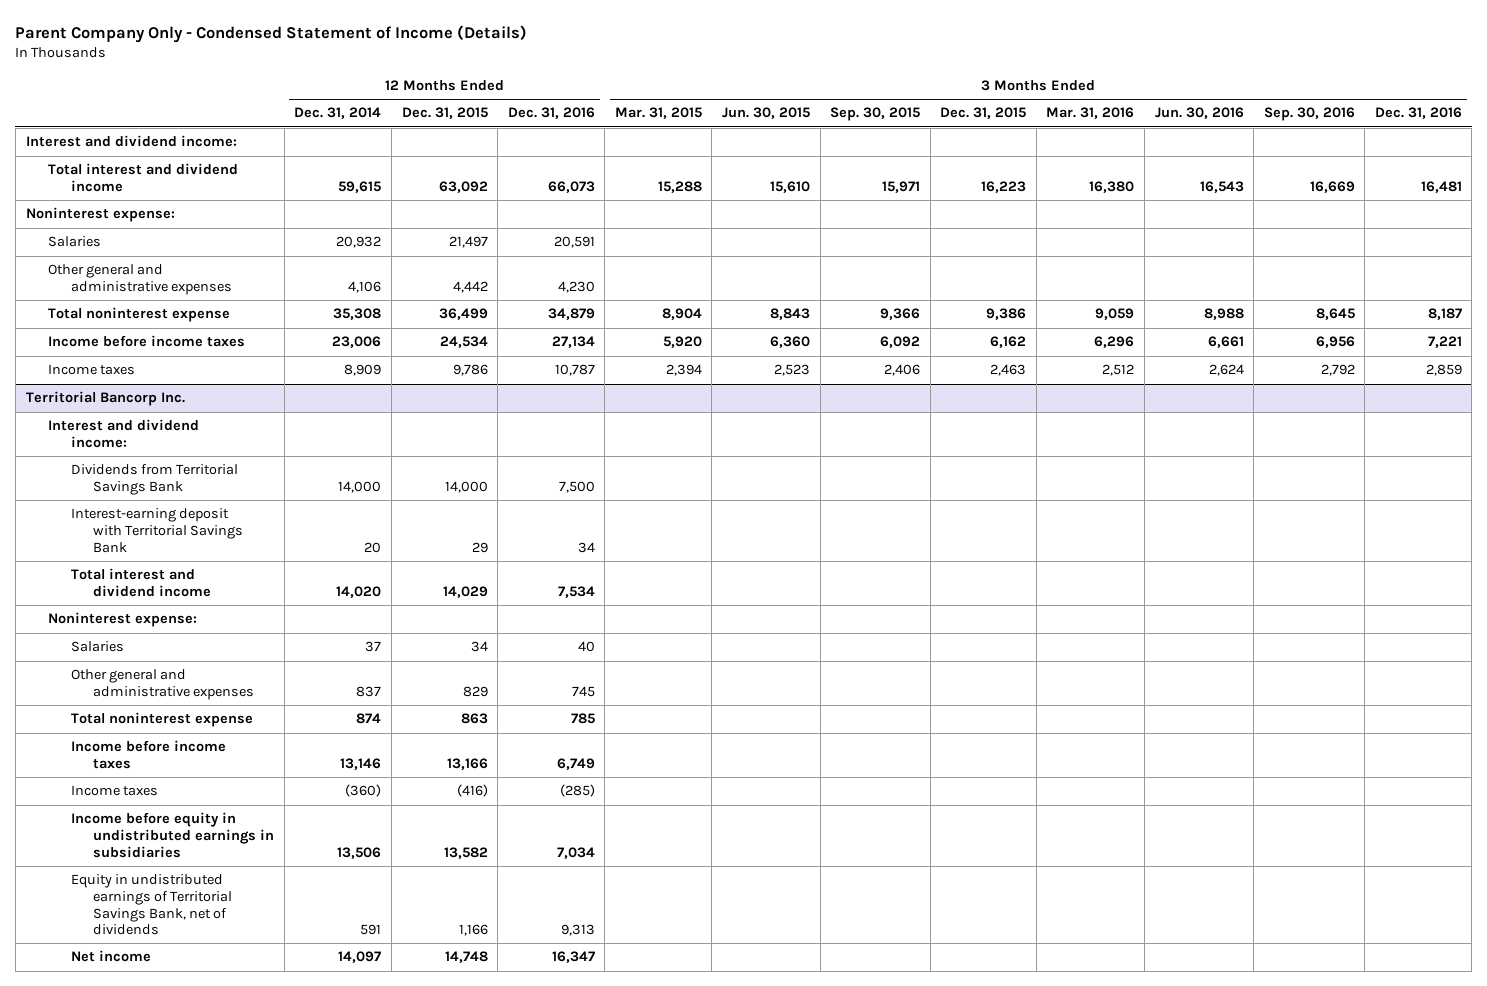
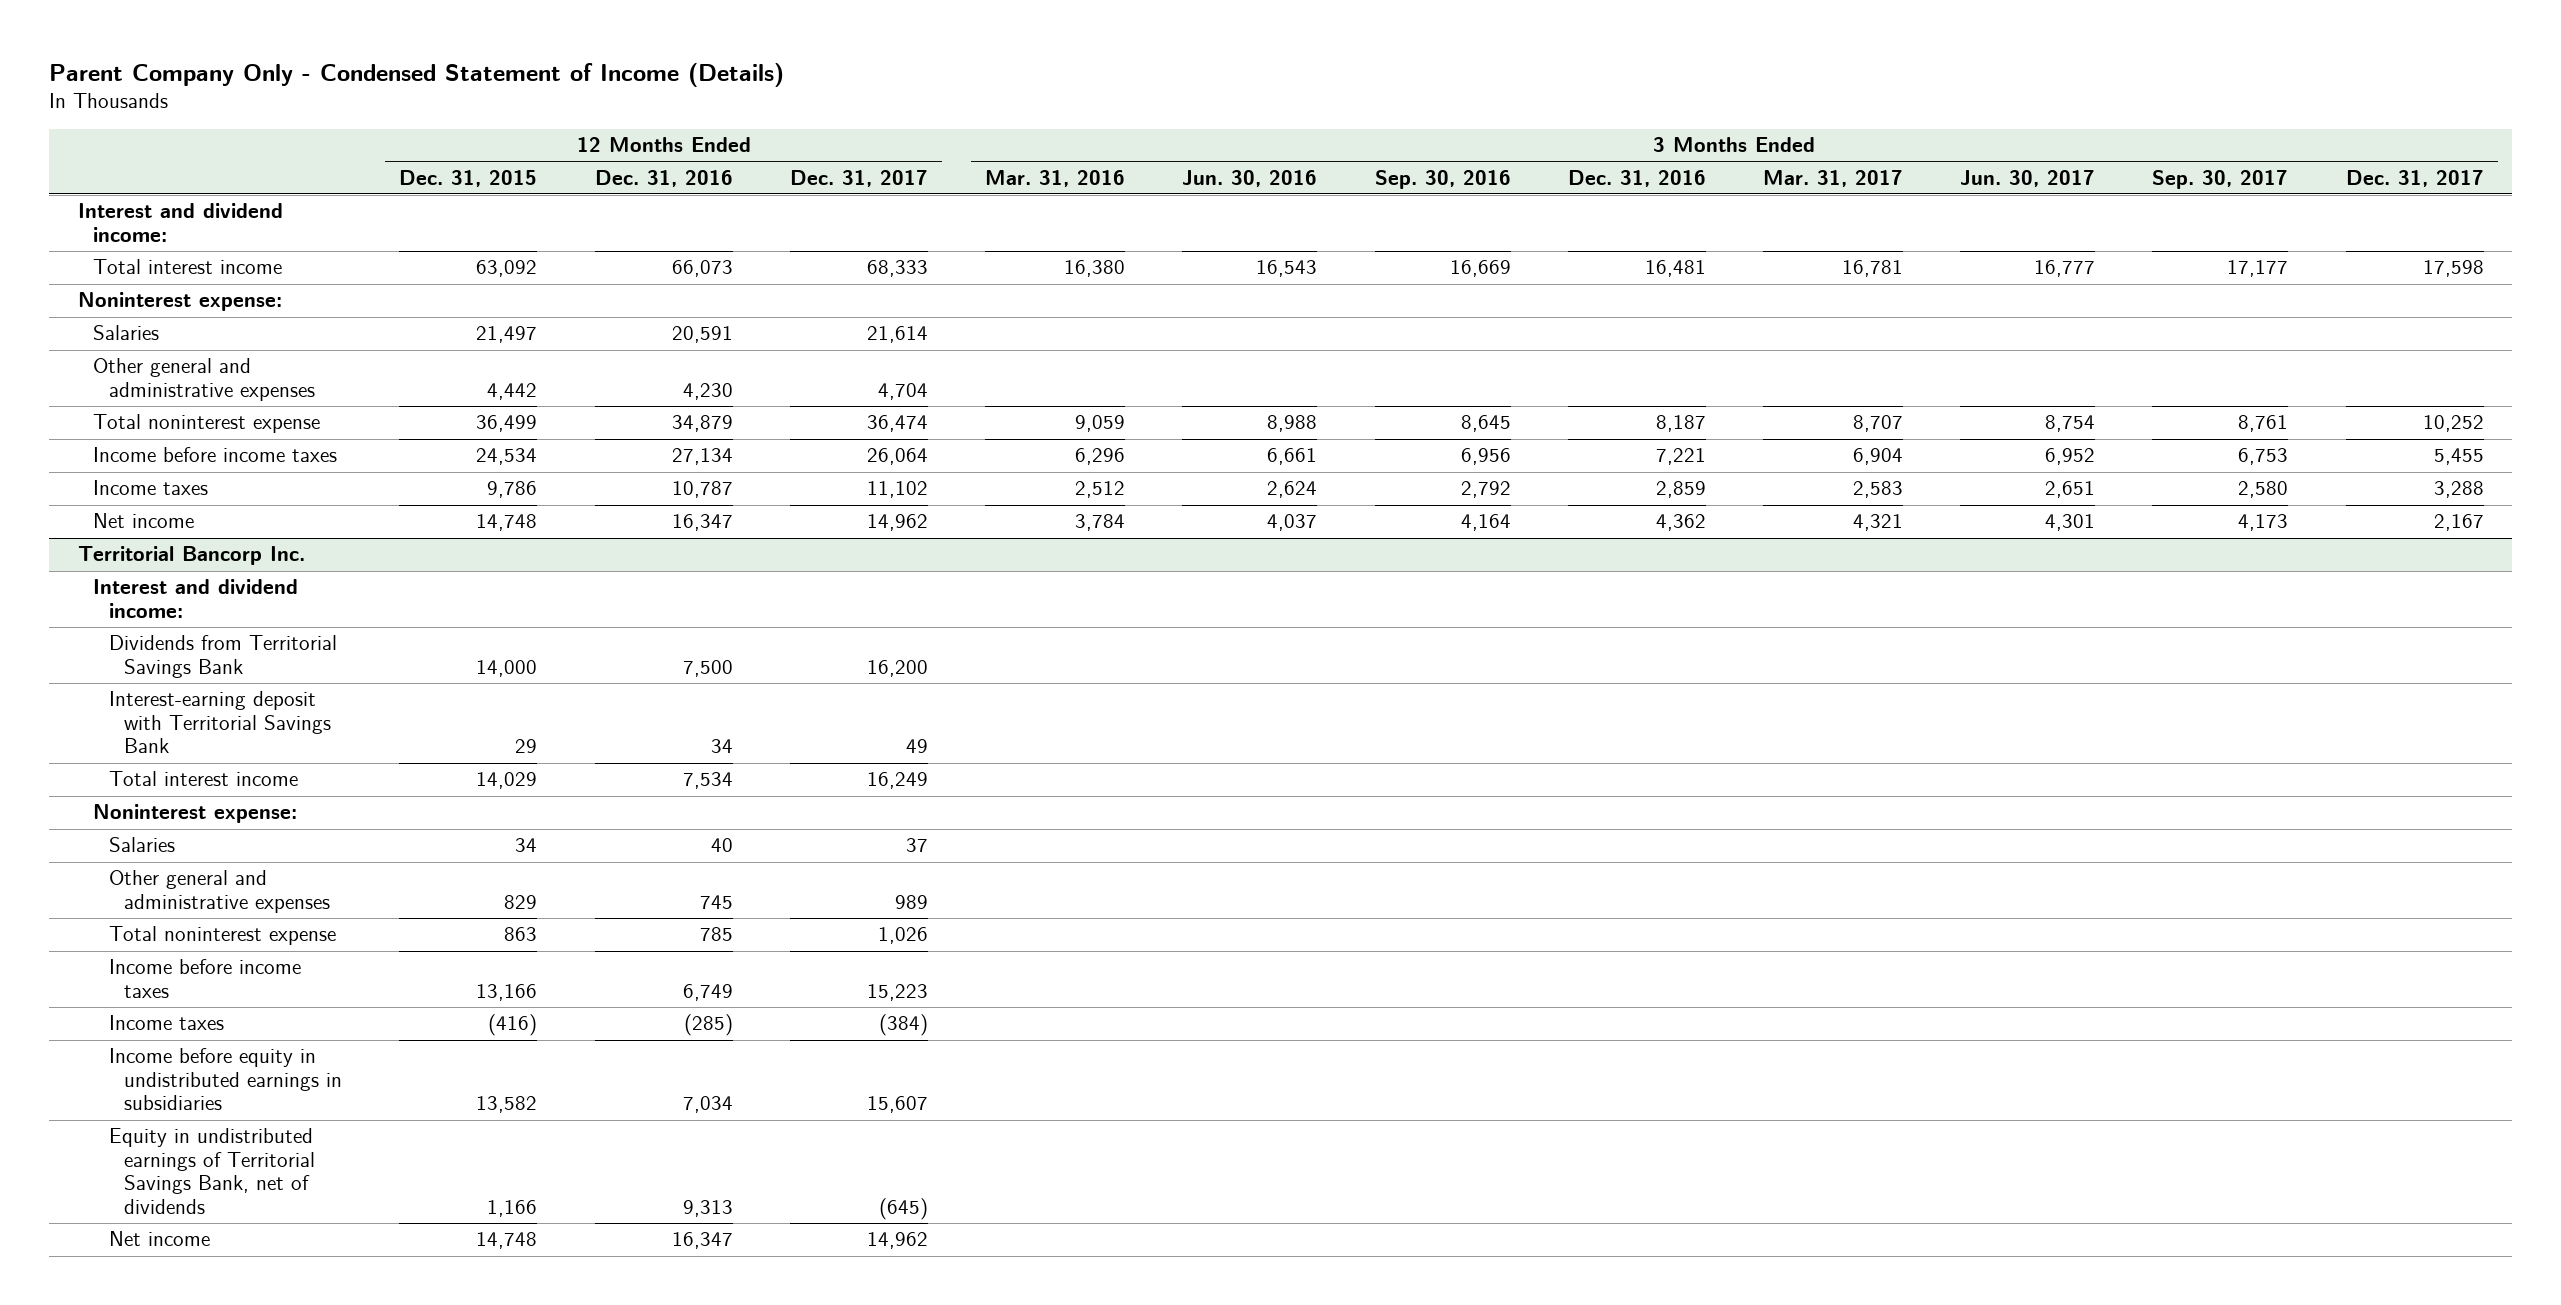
[294,107,382,120] Dec. 31, 2014 -> none
[614,107,702,120] Mar. 31, 2015 -> none
[721,107,810,120] Jun. 30, 2015 -> none
[830,107,921,122] Sep. 30, 2015 -> none
[940,107,1027,120] Dec. 31, 2015 -> none
none -> [789,169,928,187] Dec. 31, 2017
none -> [1762,169,1903,187] Mar. 31, 2017
none -> [1960,169,2096,187] Jun. 30, 2017
none -> [2152,169,2289,189] Sep. 30, 2017
none -> [2345,169,2484,187] Dec. 31, 2017
[48,163,239,192] Total interest and dividend income -> [93,259,283,275] Total interest income
none -> [93,513,195,529] Net income
[70,568,212,597] Total interest and dividend income -> [108,771,298,787] Total interest income

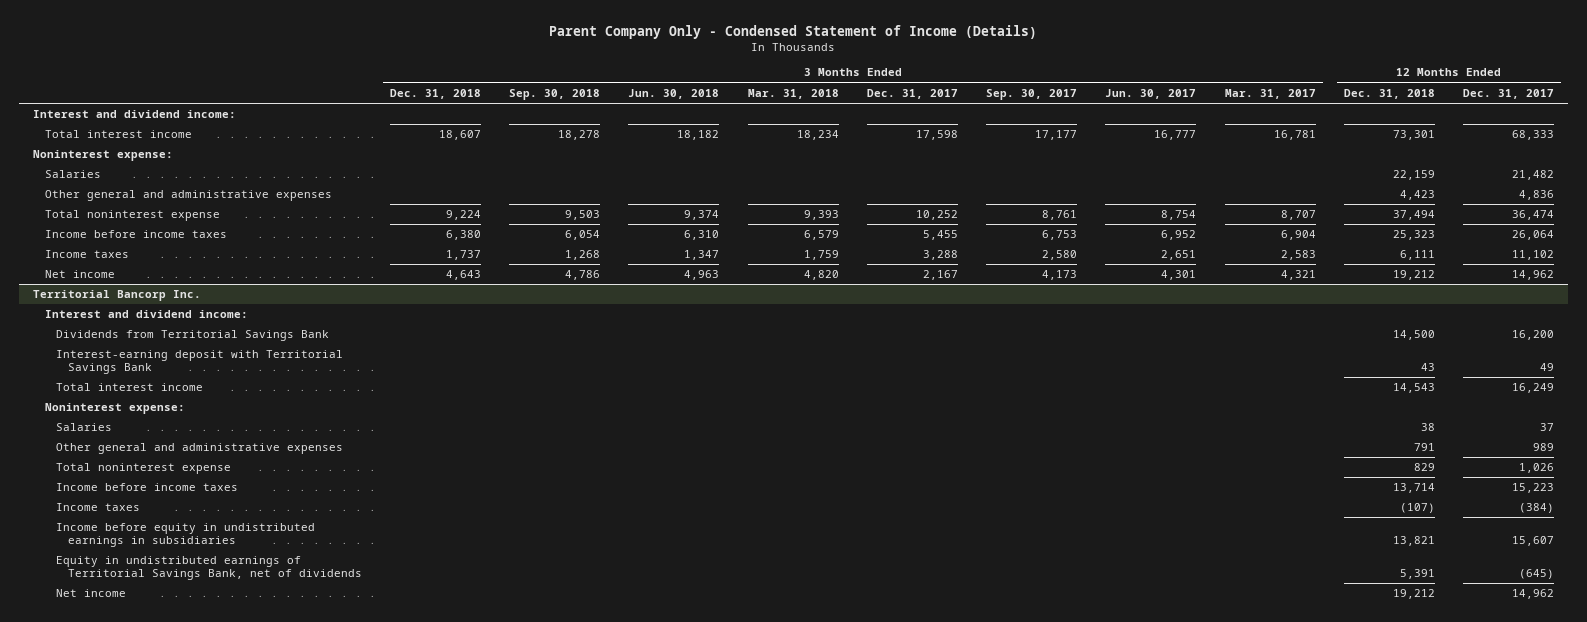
[399,169,538,187] Dec. 31, 2015 -> none
[594,169,733,187] Dec. 31, 2016 -> none
[985,169,1126,187] Mar. 31, 2016 -> none
[1182,169,1318,187] Jun. 30, 2016 -> none
[1374,169,1511,189] Sep. 30, 2016 -> none
[1567,169,1706,187] Dec. 31, 2016 -> none
none -> [390,88,482,99] Dec. 31, 2018
none -> [509,88,601,100] Sep. 30, 2018
none -> [628,88,720,99] Jun. 30, 2018
none -> [747,88,839,99] Mar. 31, 2018
none -> [1343,88,1435,99] Dec. 31, 2018
[866,326,928,344] 21,614 -> [1511,170,1554,181] 21,482
[877,382,928,400] 4,704 -> [1518,190,1554,201] 4,836

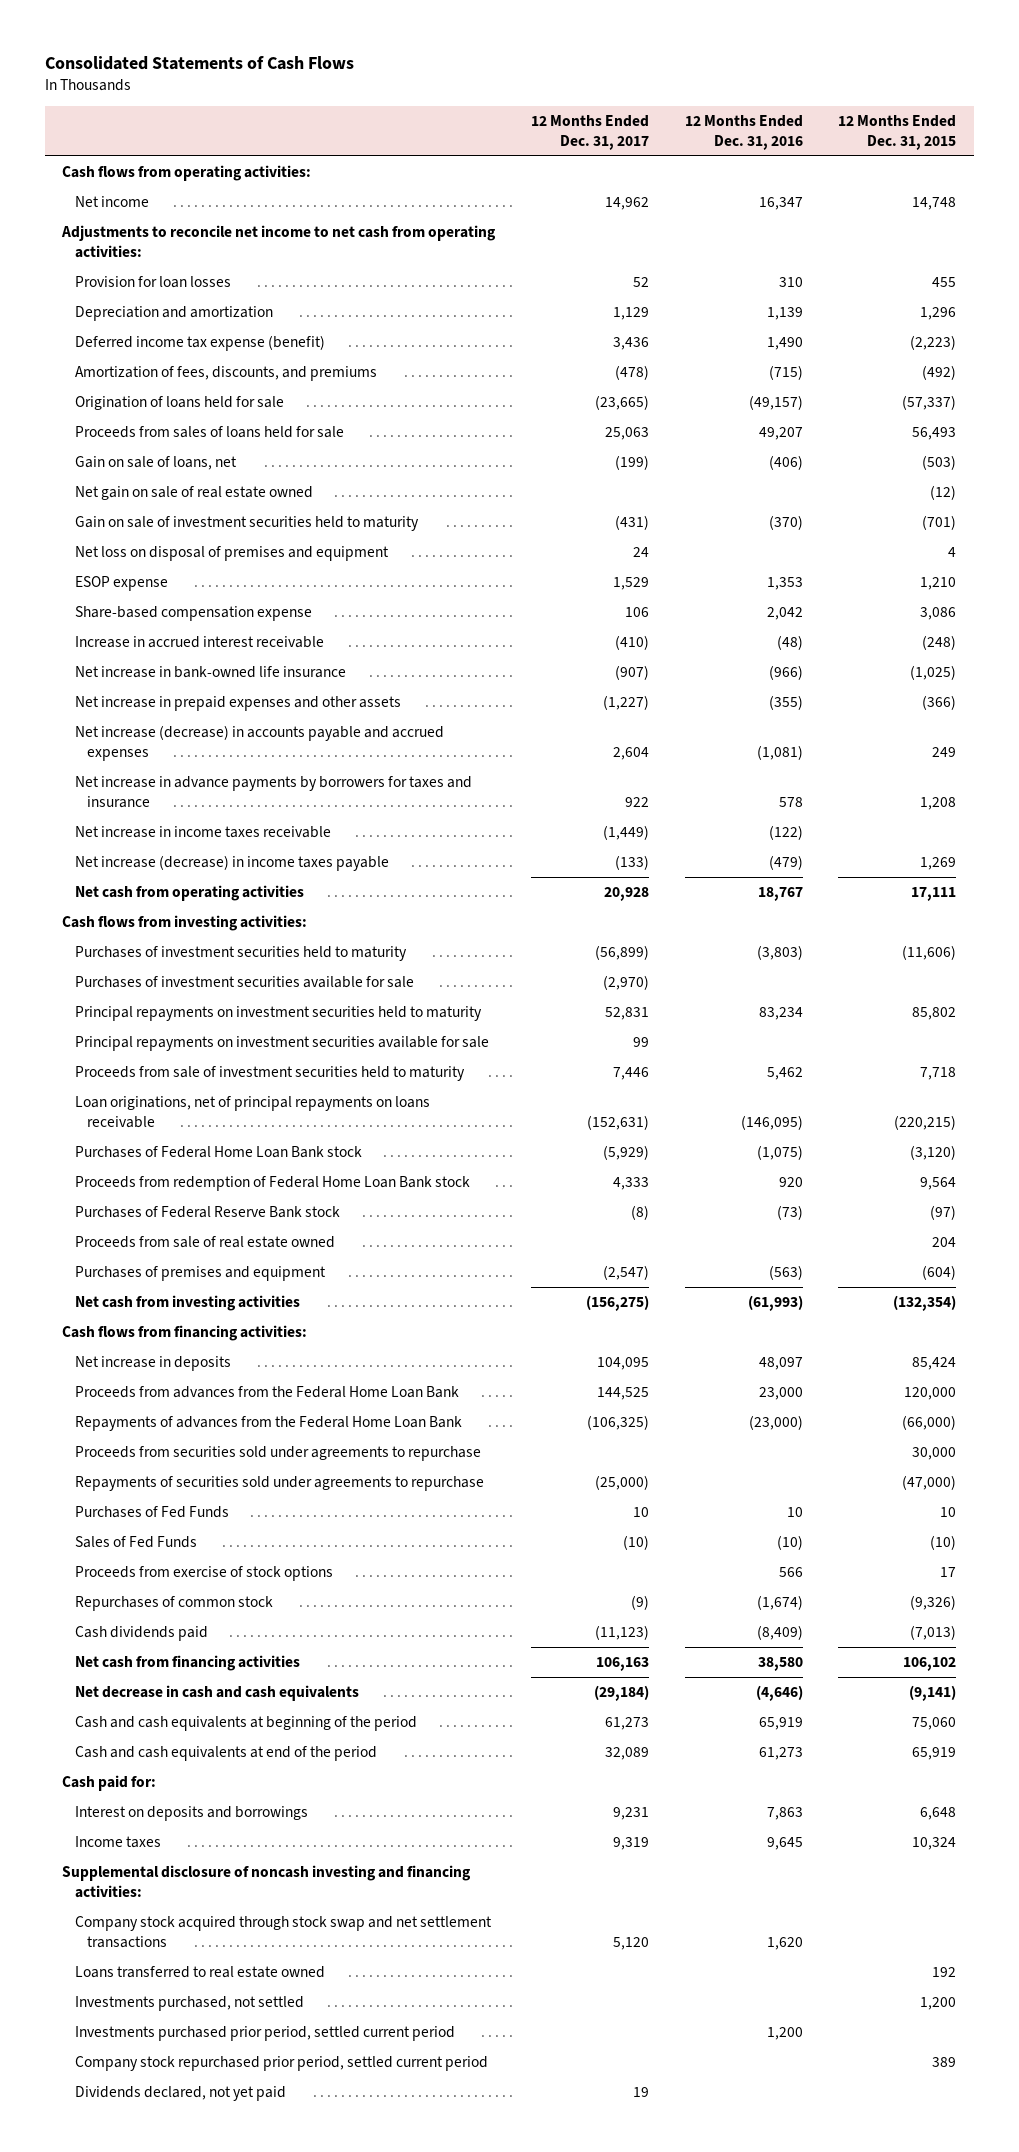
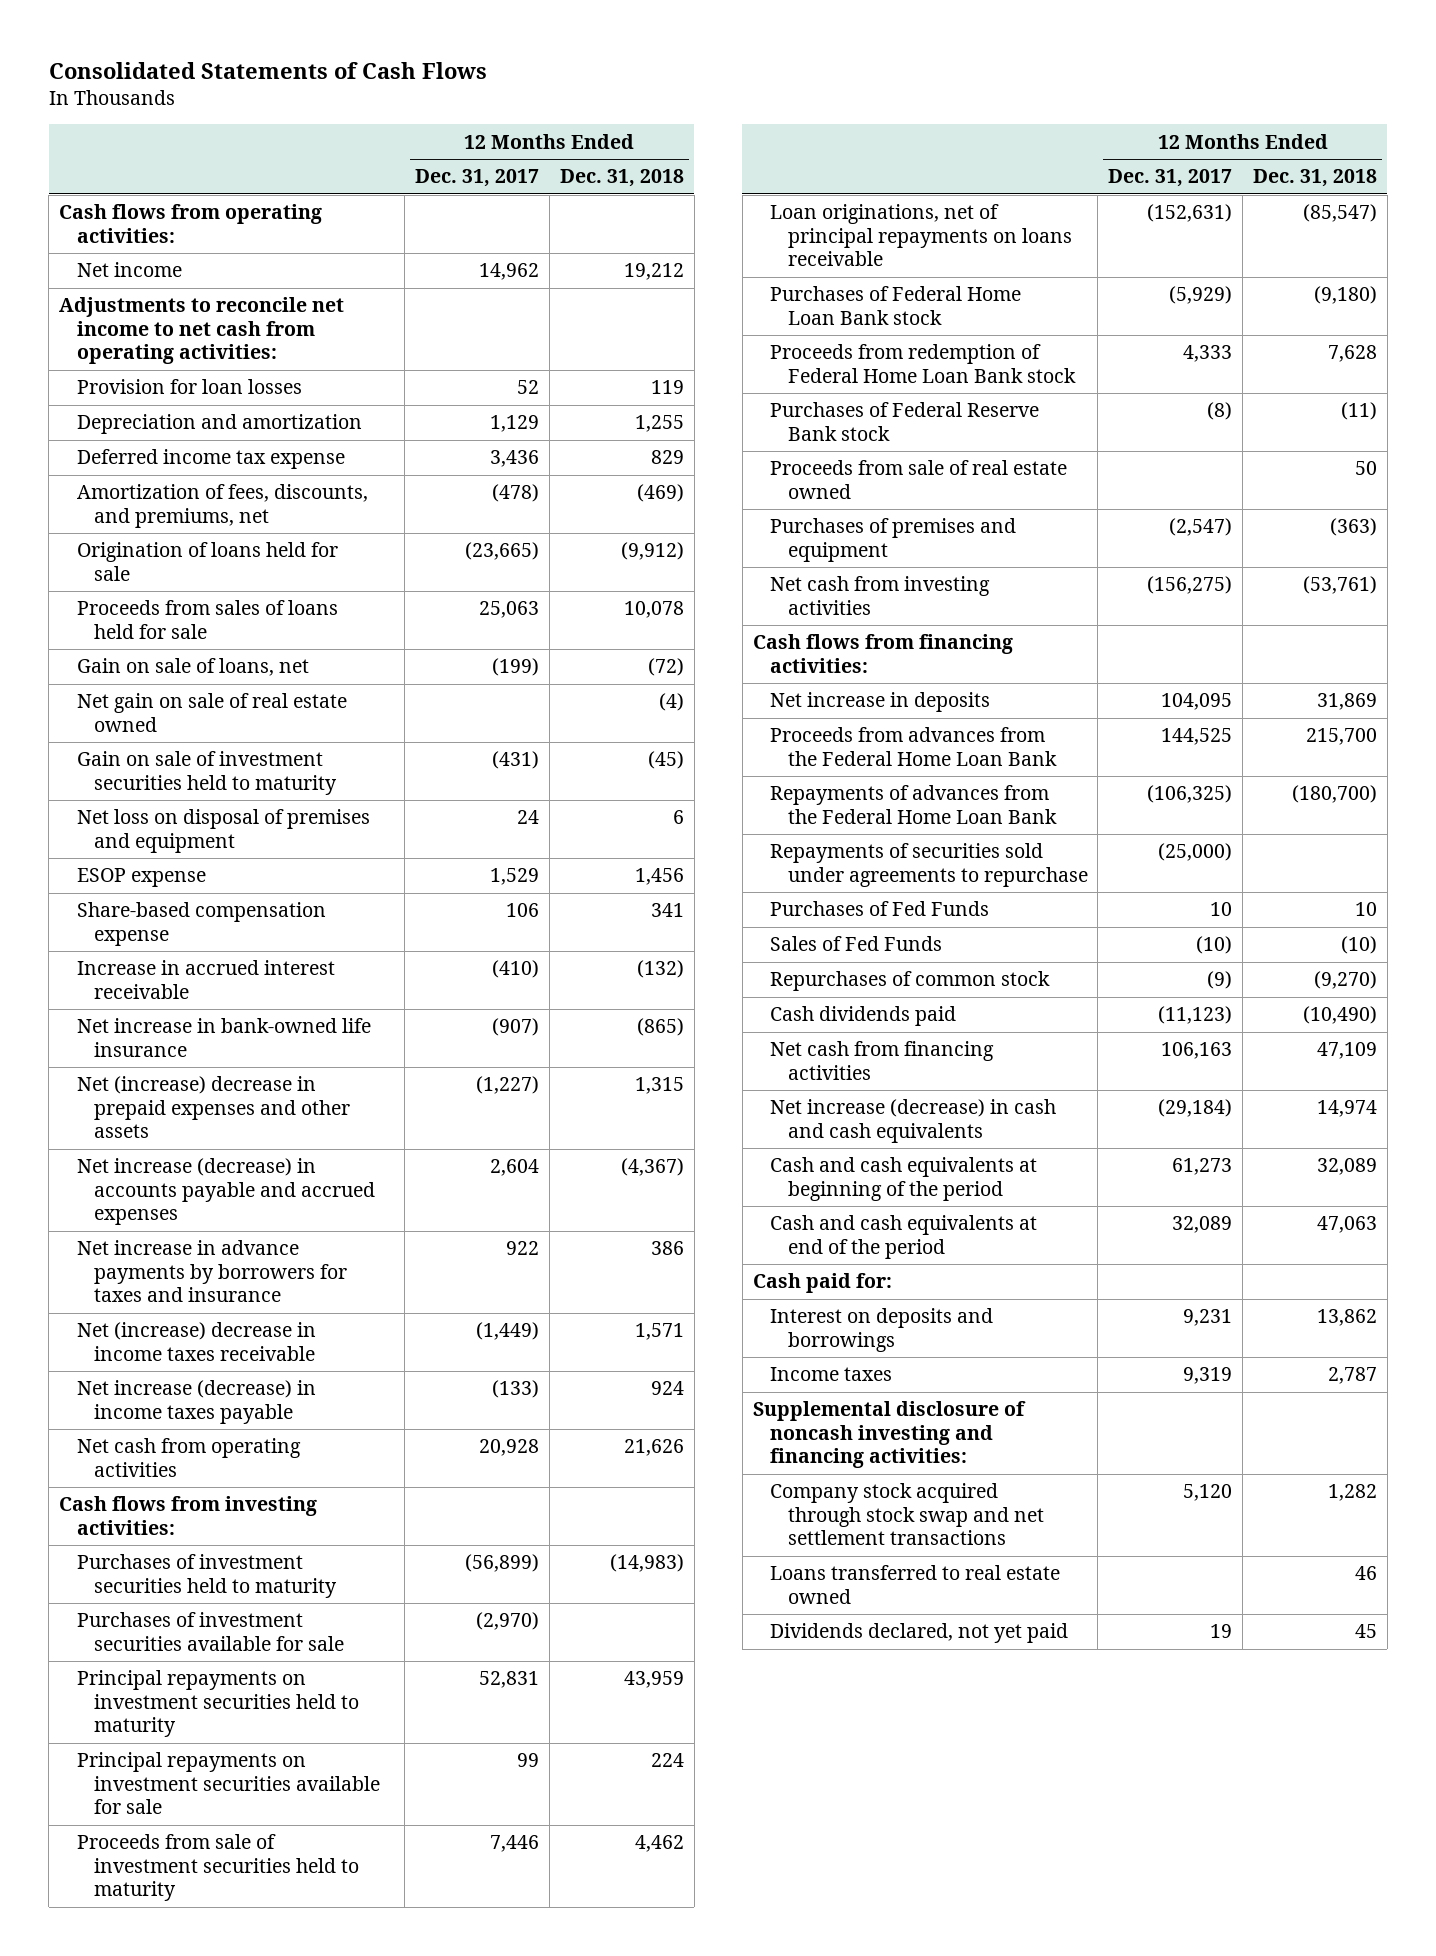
[684,114,803,150] 12 Months Ended Dec. 31, 2016 -> none
[838,114,957,150] 12 Months Ended Dec. 31, 2015 -> none
none -> [559,169,684,188] Dec. 31, 2018
[74,335,325,352] Deferred income tax expense (benefit) -> [76,449,345,470] Deferred income tax expense
[74,366,377,382] Amortization of fees, discounts, and premiums -> [76,484,368,528] Amortization of fees, discounts, and premiums, net
[74,696,401,712] Net increase in prepaid expenses and other assets -> [76,1076,351,1139] Net (increase) decrease in prepaid expenses and other assets
[74,826,331,839] Net increase in income taxes receivable -> [76,1322,316,1361] Net (increase) decrease in income taxes receivable
[74,1446,481,1462] Proceeds from securities sold under agreements to repurchase -> none
[74,1566,333,1582] Proceeds from exercise of stock options -> none
[74,1685,359,1702] Net decrease in cash and cash equivalents -> [770,1099,1057,1143] Net increase (decrease) in cash and cash equivalents
[74,1996,304,2012] Investments purchased, not settled -> none
[74,2026,455,2042] Investments purchased prior period, settled current period -> none
[74,2056,488,2072] Company stock repurchased prior period, settled current period -> none

